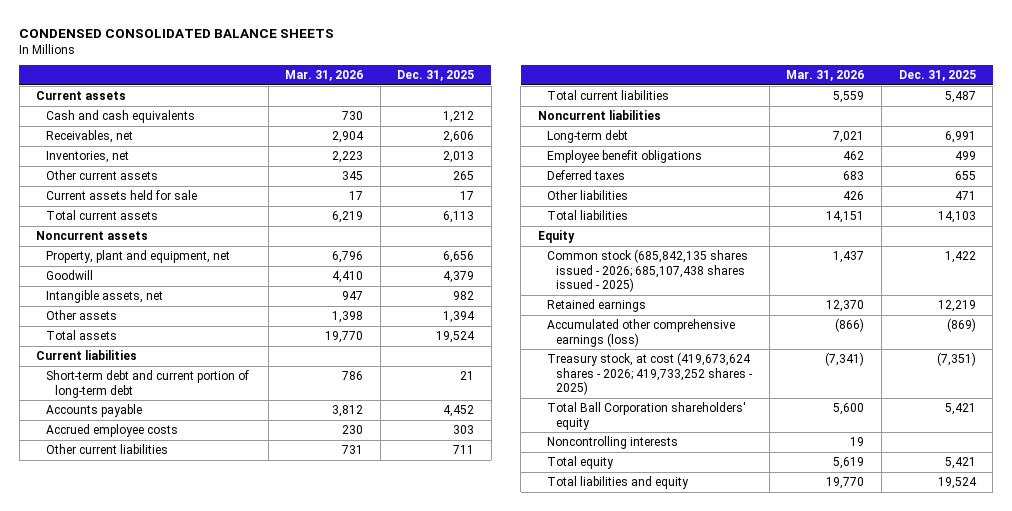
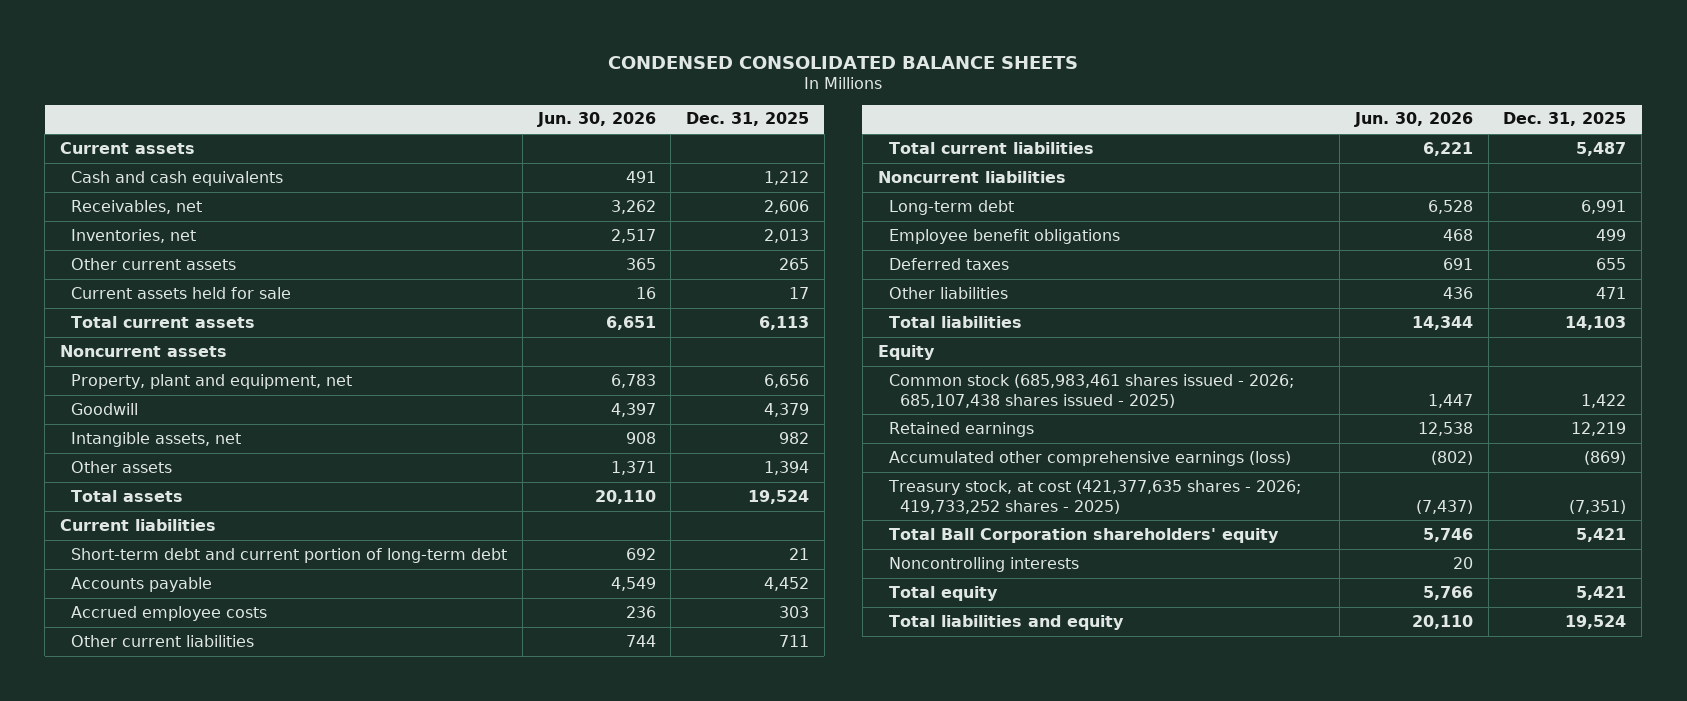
[285,70,364,82] Mar. 31, 2026 -> none
none -> [536,112,656,128] Jun. 30, 2026
[547,249,749,293] Common stock (685,842,135 shares issued - 2026; 685,107,438 shares issued - 2025) -> [888,373,1294,408] Common stock (685,983,461 shares issued - 2026; 685,107,438 shares issued - 2025)
[547,352,754,396] Treasury stock, at cost (419,673,624 shares - 2026; 419,733,252 shares - 2025) -> [887,479,1301,514] Treasury stock, at cost (421,377,635 shares - 2026; 419,733,252 shares - 2025)

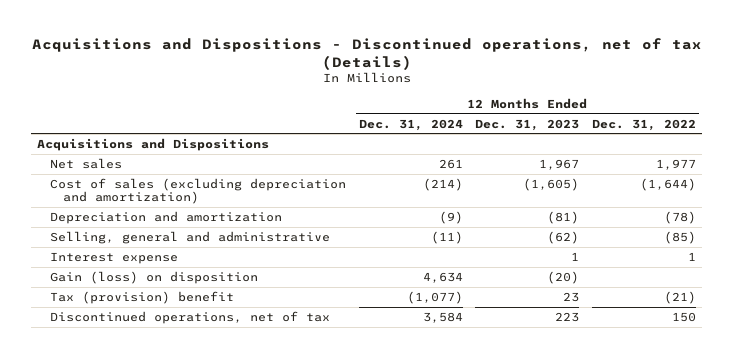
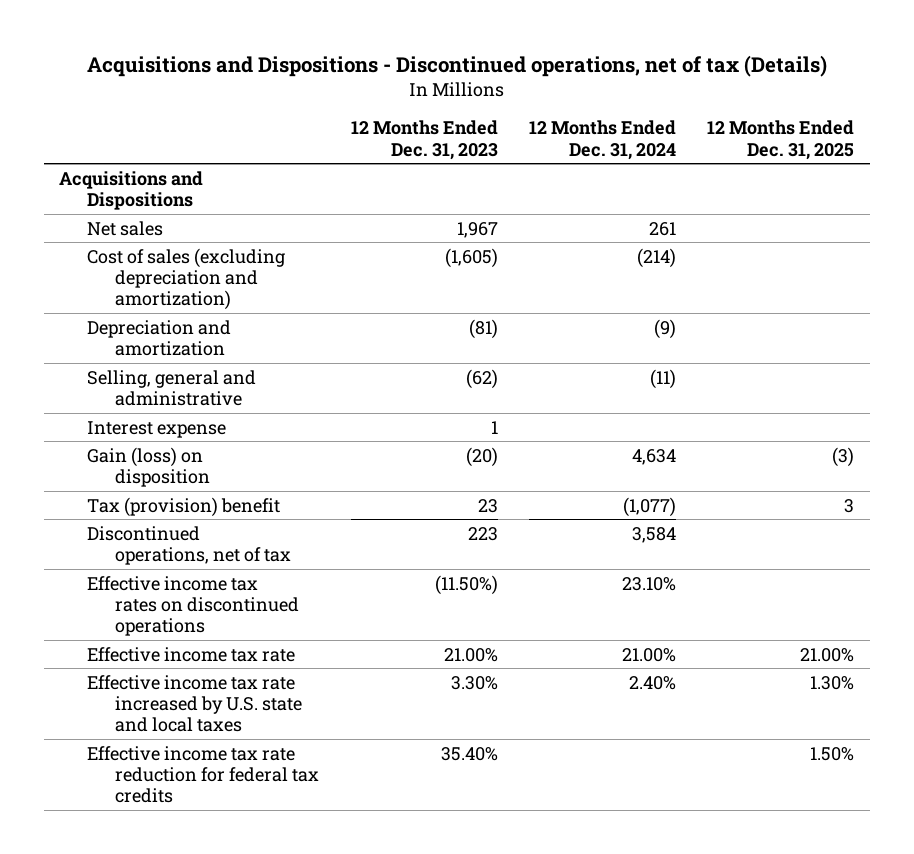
[591,118,696,131] Dec. 31, 2022 -> none
none -> [707,120,855,160] 12 Months Ended Dec. 31, 2025
none -> [87,575,300,637] Effective income tax rates on discontinued operations
none -> [87,646,296,662] Effective income tax rate
none -> [87,674,303,733] Effective income tax rate increased by U.S. state and local taxes
none -> [87,745,320,804] Effective income tax rate reduction for federal tax credits

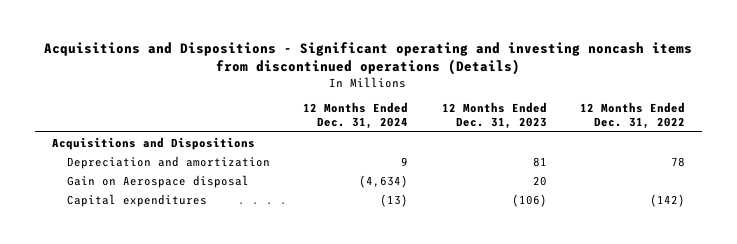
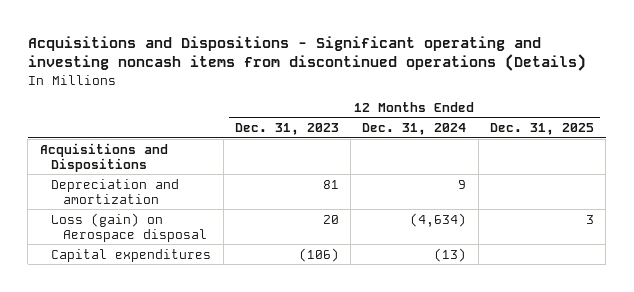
[580,101,686,130] 12 Months Ended Dec. 31, 2022 -> none
none -> [490,123,595,136] Dec. 31, 2025
[66,174,249,188] Gain on Aerospace disposal -> [51,212,207,242] Loss (gain) on Aerospace disposal

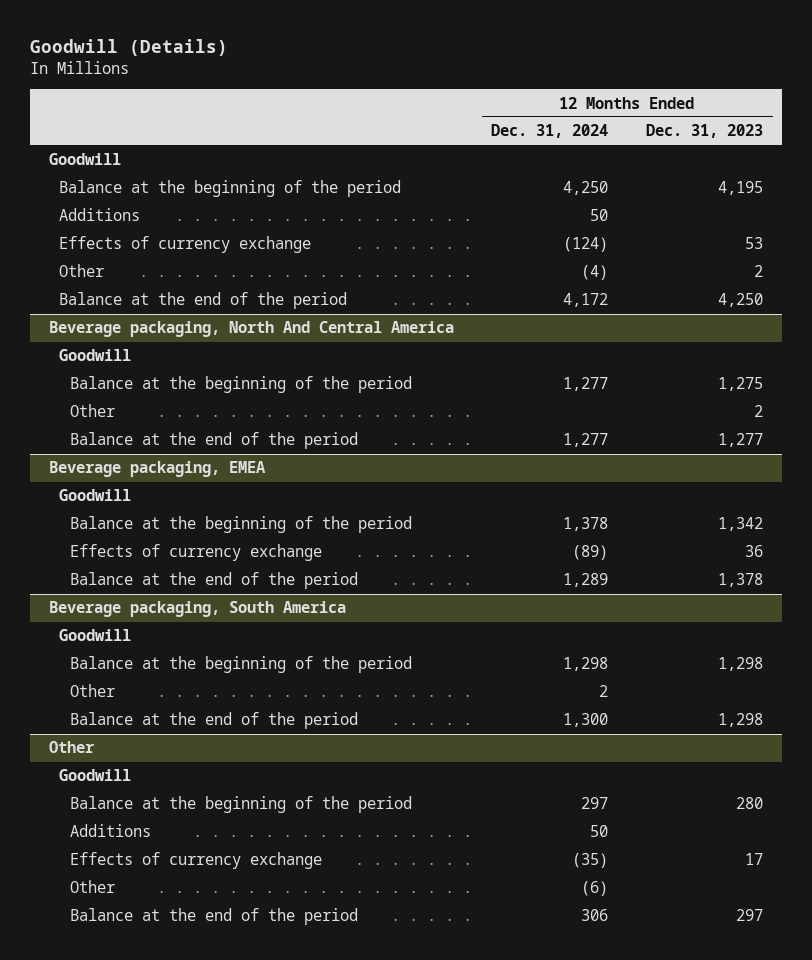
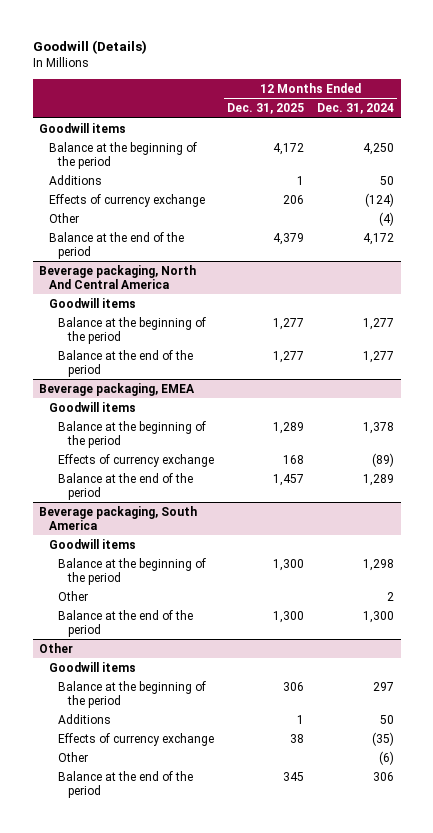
[646,124,764,139] Dec. 31, 2023 -> none
none -> [227,103,305,115] Dec. 31, 2025
[48,153,121,166] Goodwill -> [39,122,127,133] Goodwill items
[59,349,132,362] Goodwill -> [48,297,136,308] Goodwill items
[70,404,116,418] Other -> none
[59,489,132,502] Goodwill -> [48,401,136,412] Goodwill items
[59,629,132,642] Goodwill -> [48,538,136,549] Goodwill items
[59,769,132,782] Goodwill -> [48,661,136,672] Goodwill items

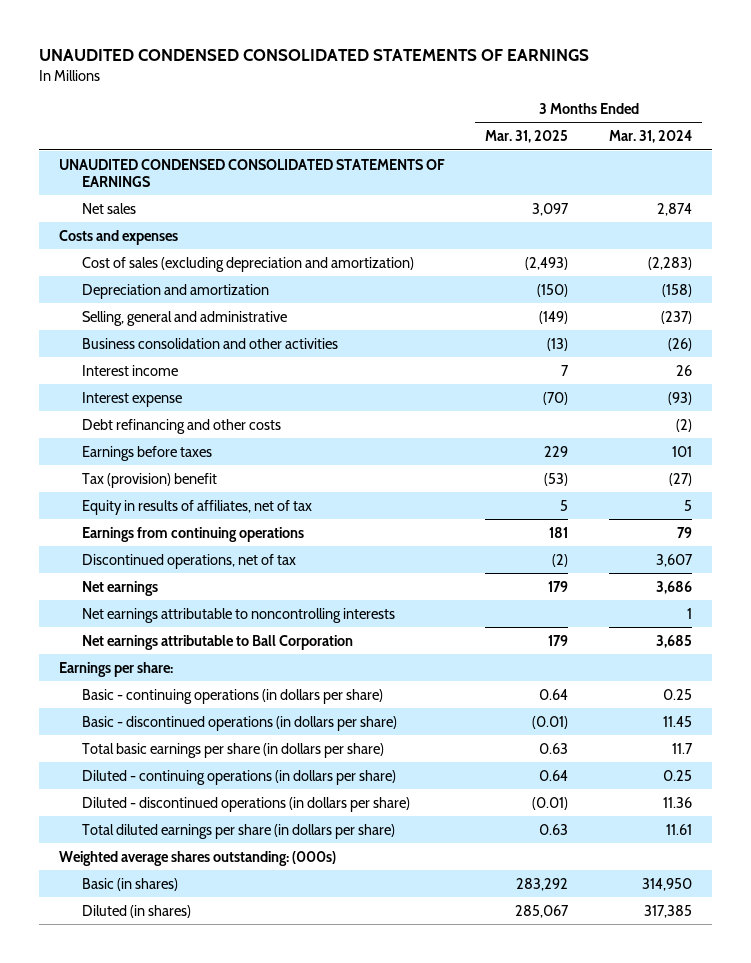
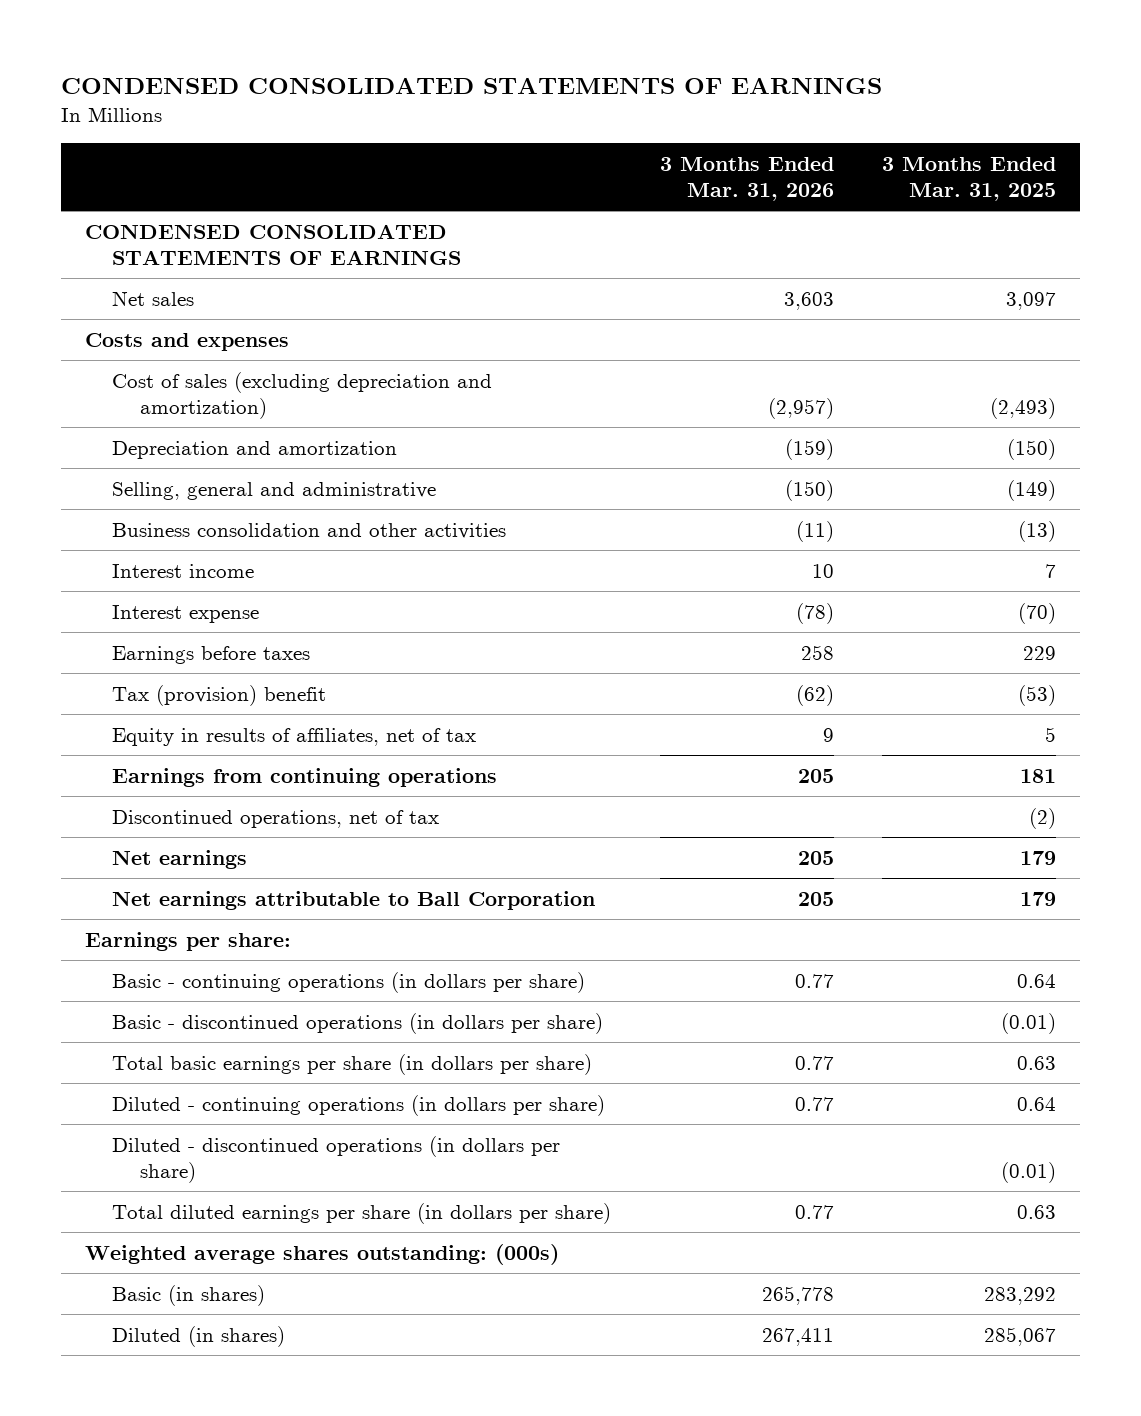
[38,49,589,62] UNAUDITED CONDENSED CONSOLIDATED STATEMENTS OF EARNINGS -> [61,76,883,94] CONDENSED CONSOLIDATED STATEMENTS OF EARNINGS
[608,130,692,144] Mar. 31, 2024 -> none
none -> [659,157,834,202] 3 Months Ended Mar. 31, 2026
[58,158,445,187] UNAUDITED CONDENSED CONSOLIDATED STATEMENTS OF EARNINGS -> [85,223,462,265] CONDENSED CONSOLIDATED STATEMENTS OF EARNINGS
[82,418,282,434] Debt refinancing and other costs -> none
[82,607,396,623] Net earnings attributable to noncontrolling interests -> none

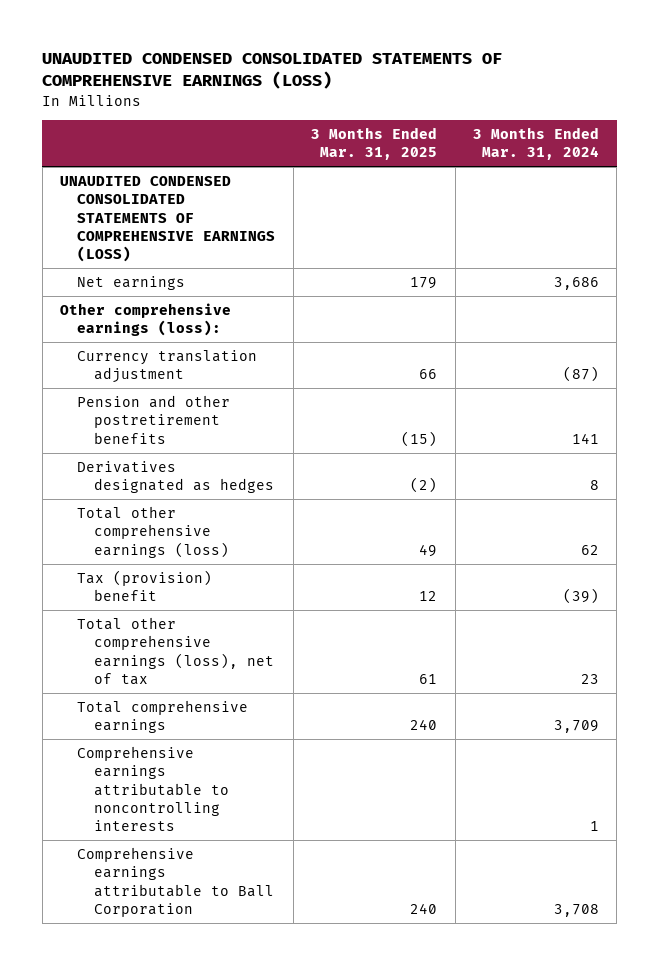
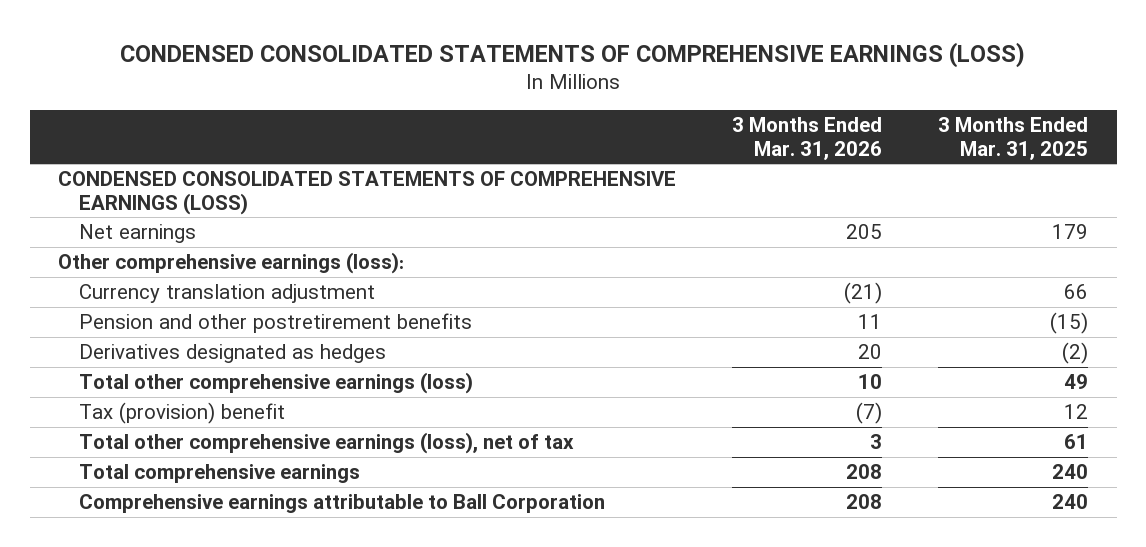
[42,53,503,90] UNAUDITED CONDENSED CONSOLIDATED STATEMENTS OF COMPREHENSIVE EARNINGS (LOSS) -> [120,41,1026,68] CONDENSED CONSOLIDATED STATEMENTS OF COMPREHENSIVE EARNINGS (LOSS)
[473,126,600,161] 3 Months Ended Mar. 31, 2024 -> none
none -> [732,116,883,160] 3 Months Ended Mar. 31, 2026
[60,176,276,263] UNAUDITED CONDENSED CONSOLIDATED STATEMENTS OF COMPREHENSIVE EARNINGS (LOSS) -> [57,171,676,215] CONDENSED CONSOLIDATED STATEMENTS OF COMPREHENSIVE EARNINGS (LOSS)
[77,746,230,832] Comprehensive earnings attributable to noncontrolling interests -> none

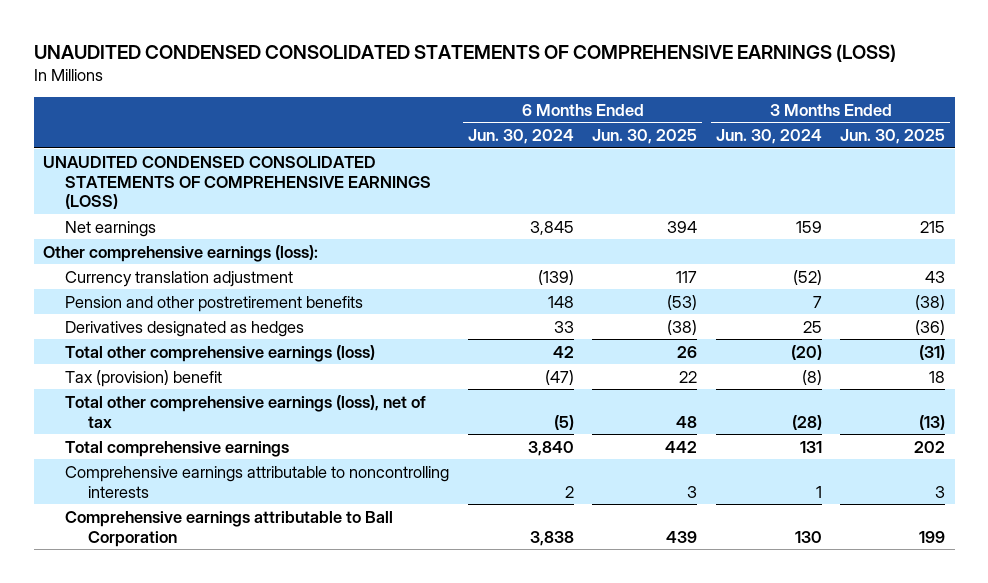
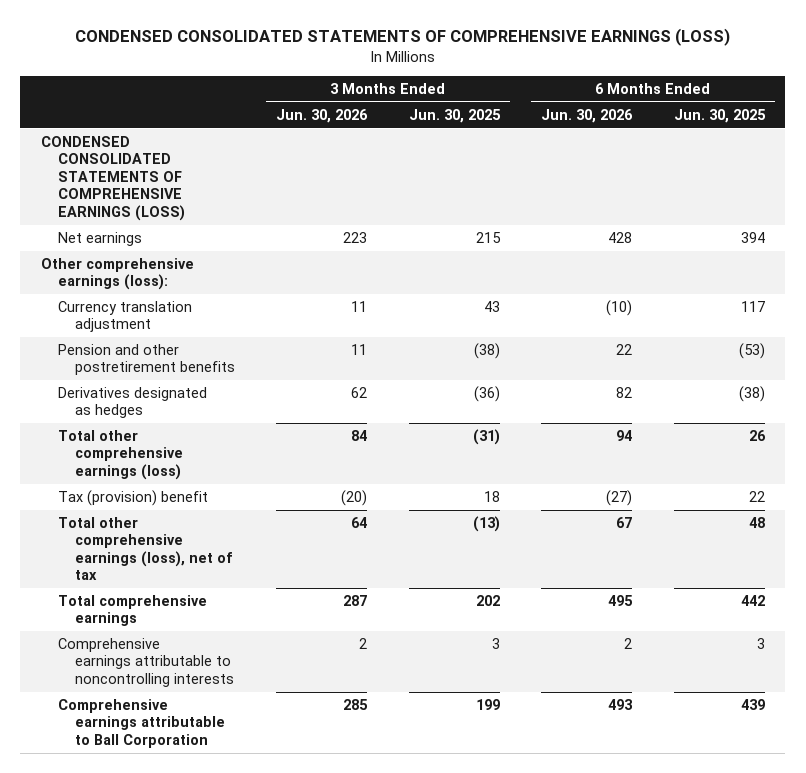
[33,43,896,62] UNAUDITED CONDENSED CONSOLIDATED STATEMENTS OF COMPREHENSIVE EARNINGS (LOSS) -> [74,28,730,47] CONDENSED CONSOLIDATED STATEMENTS OF COMPREHENSIVE EARNINGS (LOSS)
[467,129,574,145] Jun. 30, 2024 -> none
[715,129,822,145] Jun. 30, 2024 -> none
none -> [276,108,369,123] Jun. 30, 2026
none -> [541,108,634,123] Jun. 30, 2026
[42,155,432,210] UNAUDITED CONDENSED CONSOLIDATED STATEMENTS OF COMPREHENSIVE EARNINGS (LOSS) -> [40,135,185,221] CONDENSED CONSOLIDATED STATEMENTS OF COMPREHENSIVE EARNINGS (LOSS)

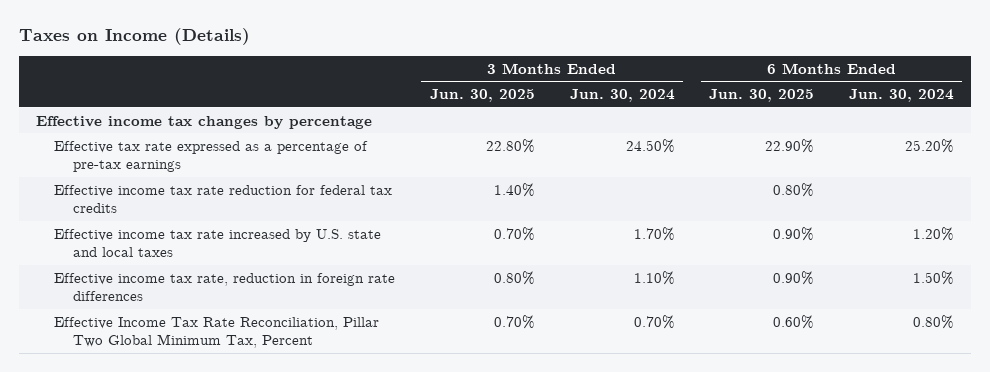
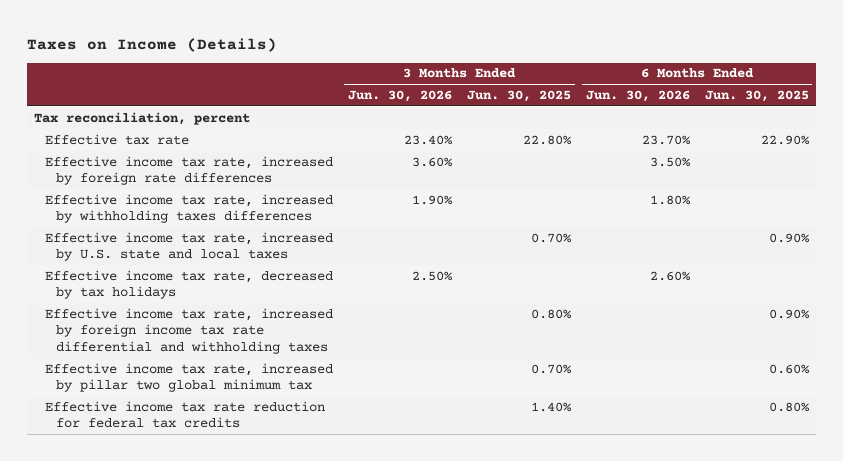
[569,88,675,102] Jun. 30, 2024 -> none
[848,88,954,102] Jun. 30, 2024 -> none
none -> [347,90,452,103] Jun. 30, 2026
none -> [585,90,690,103] Jun. 30, 2026
[36,115,373,129] Effective income tax changes by percentage -> [34,111,251,125] Tax reconciliation, percent
[54,140,369,172] Effective tax rate expressed as a percentage of pre-tax earnings -> [45,133,190,145] Effective tax rate
none -> [45,155,334,186] Effective income tax rate, increased by foreign rate differences
none -> [45,193,334,224] Effective income tax rate, increased by withholding taxes differences
none -> [45,231,334,262] Effective income tax rate, increased by U.S. state and local taxes
none -> [45,269,334,300] Effective income tax rate, decreased by tax holidays
none -> [45,307,334,354] Effective income tax rate, increased by foreign income tax rate differential and withholding taxes
none -> [45,362,334,393] Effective income tax rate, increased by pillar two global minimum tax
[54,228,382,257] Effective income tax rate increased by U.S. state and local taxes -> none
[54,272,396,301] Effective income tax rate, reduction in foreign rate differences -> none
[54,316,380,348] Effective Income Tax Rate Reconciliation, Pillar Two Global Minimum Tax, Percent -> none

